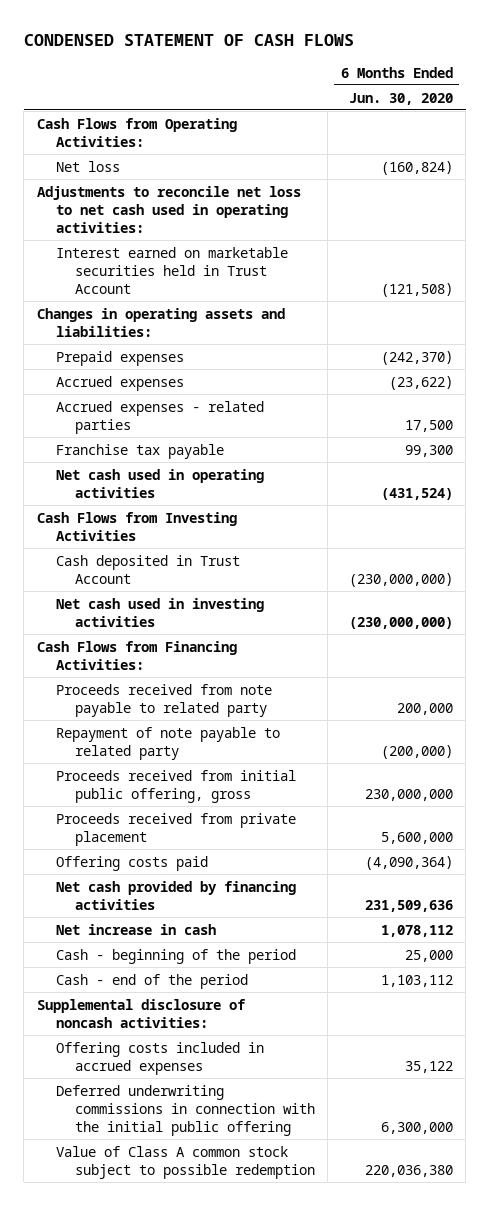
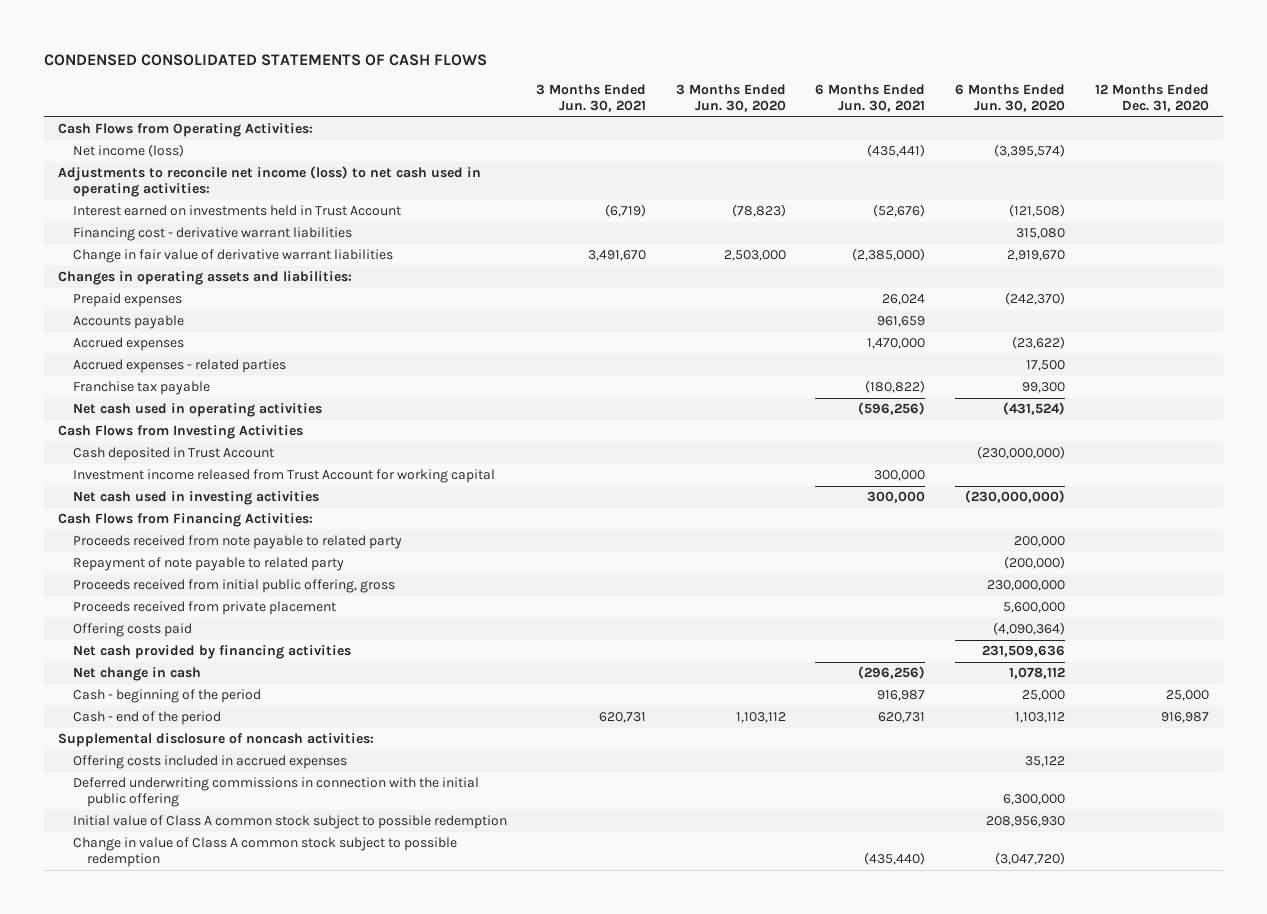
[23,33,354,46] CONDENSED STATEMENT OF CASH FLOWS -> [43,54,487,67] CONDENSED CONSOLIDATED STATEMENTS OF CASH FLOWS
none -> [536,84,647,113] 3 Months Ended Jun. 30, 2021
none -> [675,84,786,113] 3 Months Ended Jun. 30, 2020
none -> [815,84,926,113] 6 Months Ended Jun. 30, 2021
none -> [1094,84,1209,113] 12 Months Ended Dec. 31, 2020
[55,160,120,172] Net loss -> [72,144,184,158] Net income (loss)
[380,160,453,175] (160,824) -> [993,144,1065,158] (3,395,574)
[37,185,302,233] Adjustments to reconcile net loss to net cash used in operating activities: -> [58,166,482,198] Adjustments to reconcile net income (loss) to net cash used in operating activities:
[55,246,288,294] Interest earned on marketable securities held in Trust Account -> [72,205,401,217] Interest earned on investments held in Trust Account
none -> [72,227,352,242] Financing cost - derivative warrant liabilities
none -> [72,249,393,264] Change in fair value of derivative warrant liabilities
none -> [72,315,184,330] Accounts payable
none -> [72,469,495,484] Investment income released from Trust Account for working capital
[55,923,216,935] Net increase in cash -> [72,667,201,682] Net change in cash
[55,1145,315,1179] Value of Class A common stock subject to possible redemption -> [72,815,507,830] Initial value of Class A common stock subject to possible redemption
[364,1164,453,1177] 220,036,380 -> [985,816,1065,828] 208,956,930
none -> [72,837,457,868] Change in value of Class A common stock subject to possible redemption

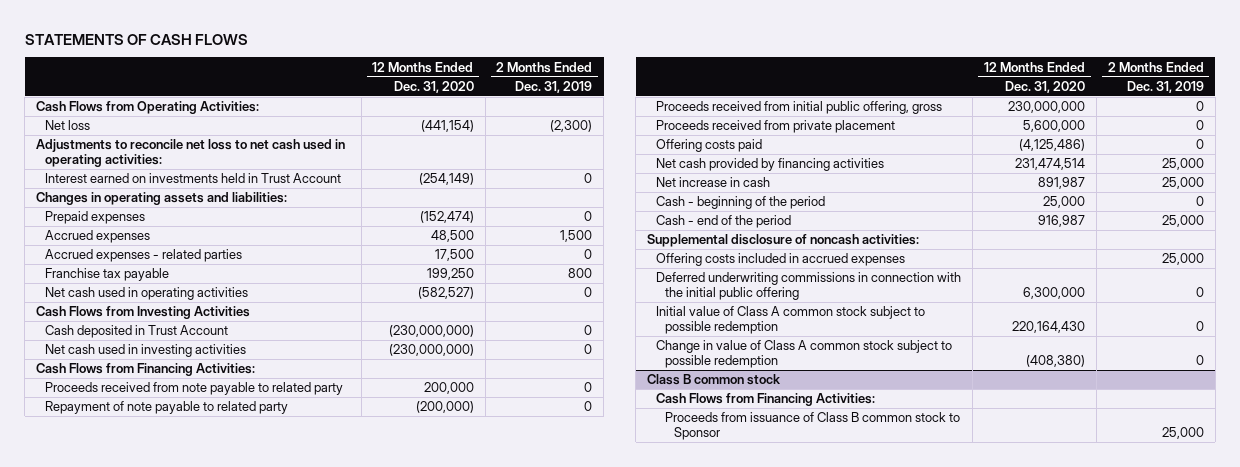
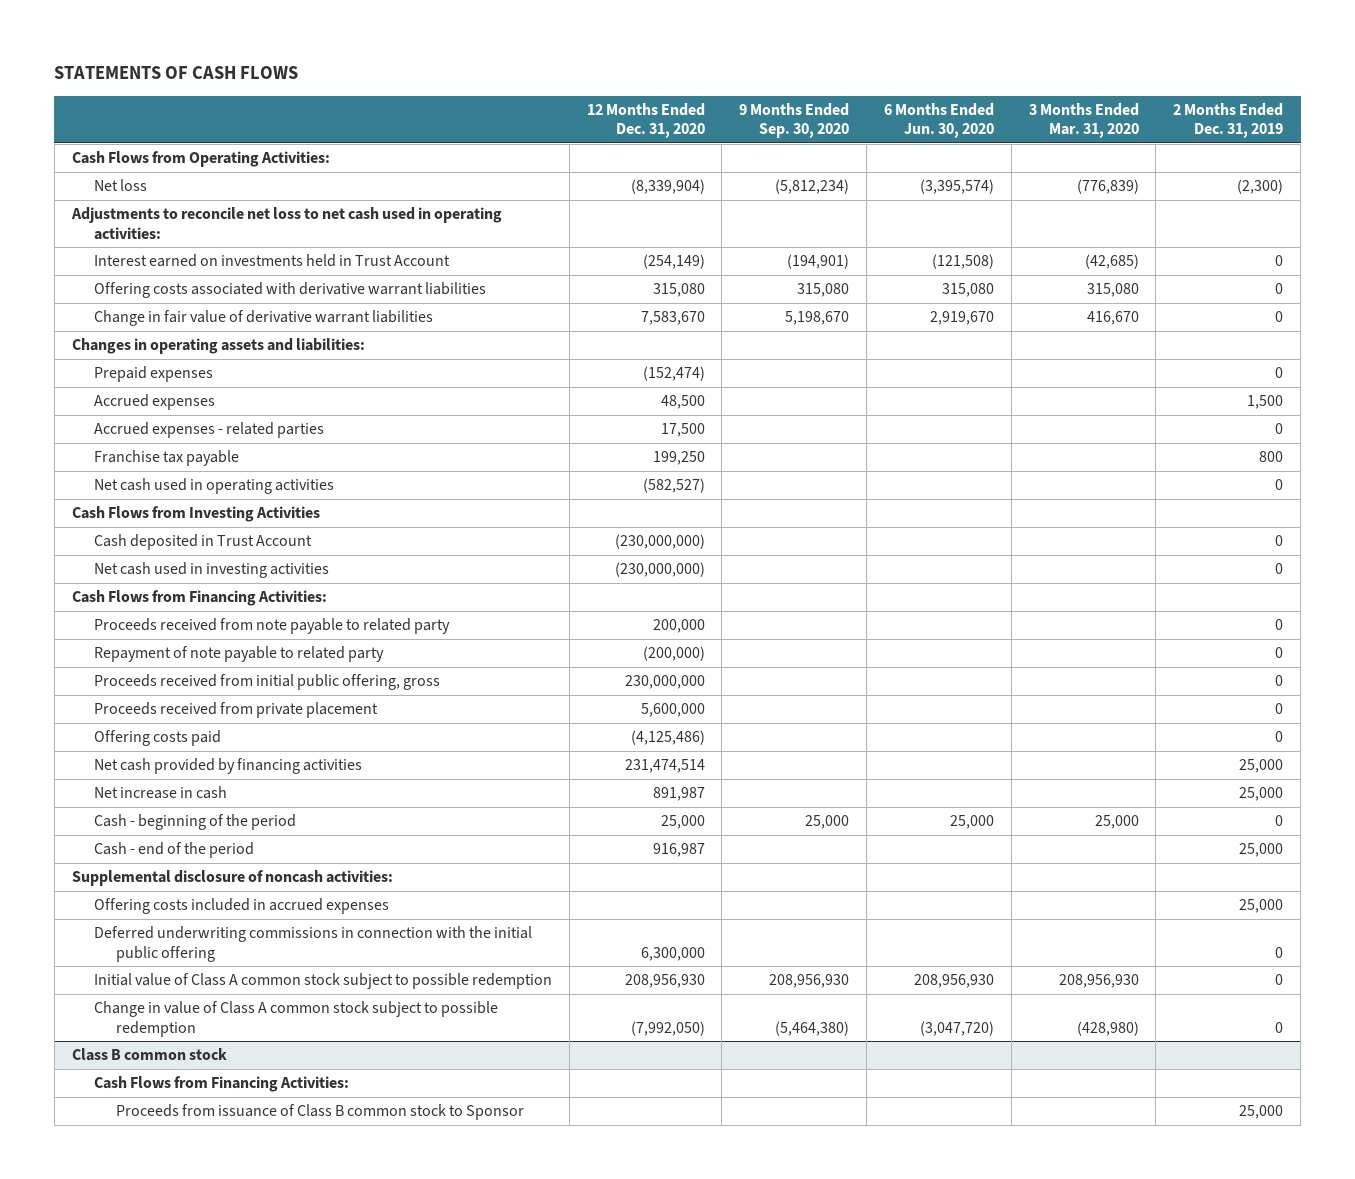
none -> [739,103,850,139] 9 Months Ended Sep. 30, 2020
none -> [883,103,994,139] 6 Months Ended Jun. 30, 2020
none -> [1028,103,1139,139] 3 Months Ended Mar. 31, 2020
[420,120,474,133] (441,154) -> [630,179,705,195] (8,339,904)
none -> [93,282,486,299] Offering costs associated with derivative warrant liabilities
none -> [93,310,433,327] Change in fair value of derivative warrant liabilities
[1012,321,1086,334] 220,164,430 -> [624,974,705,989] 208,956,930
[1026,355,1086,368] (408,380) -> [630,1020,705,1036] (7,992,050)

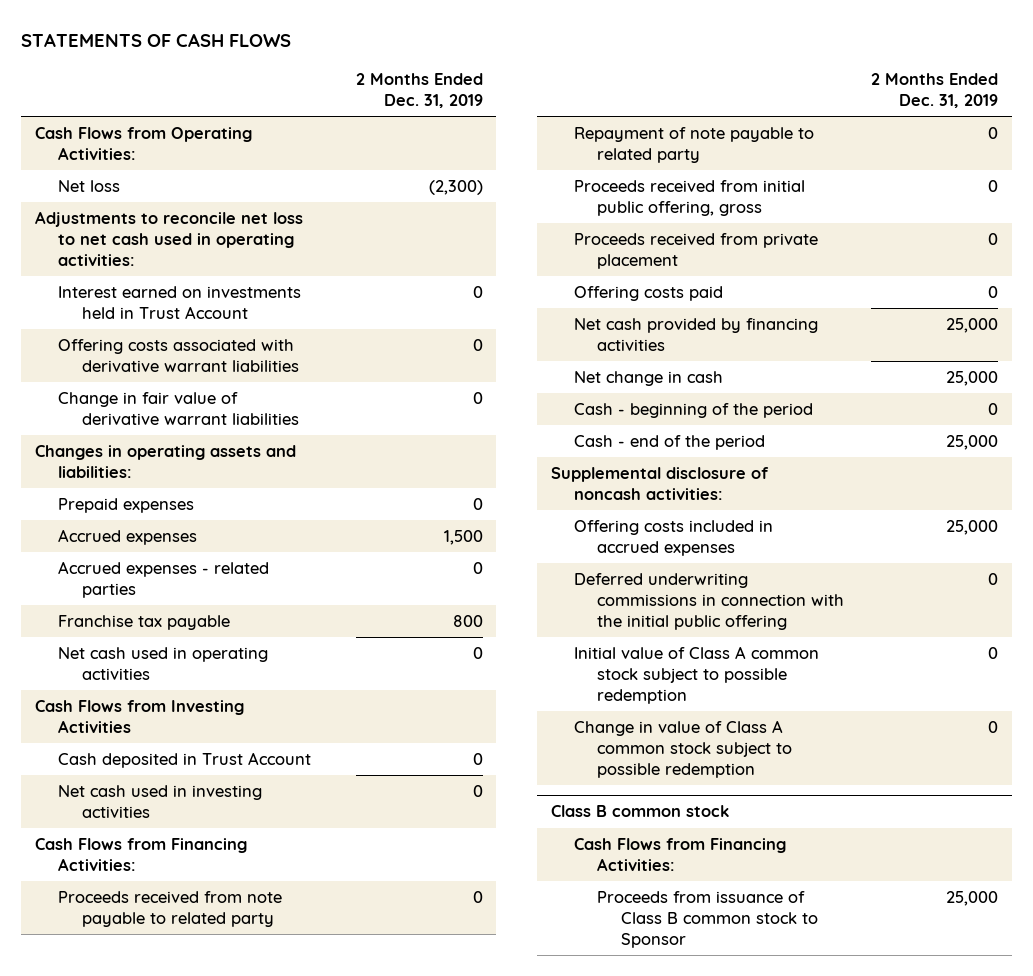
[586,103,705,139] 12 Months Ended Dec. 31, 2020 -> none
[739,103,850,139] 9 Months Ended Sep. 30, 2020 -> none
[883,103,994,139] 6 Months Ended Jun. 30, 2020 -> none
[1028,103,1139,139] 3 Months Ended Mar. 31, 2020 -> none
[93,786,227,800] Net increase in cash -> [573,371,723,387] Net change in cash

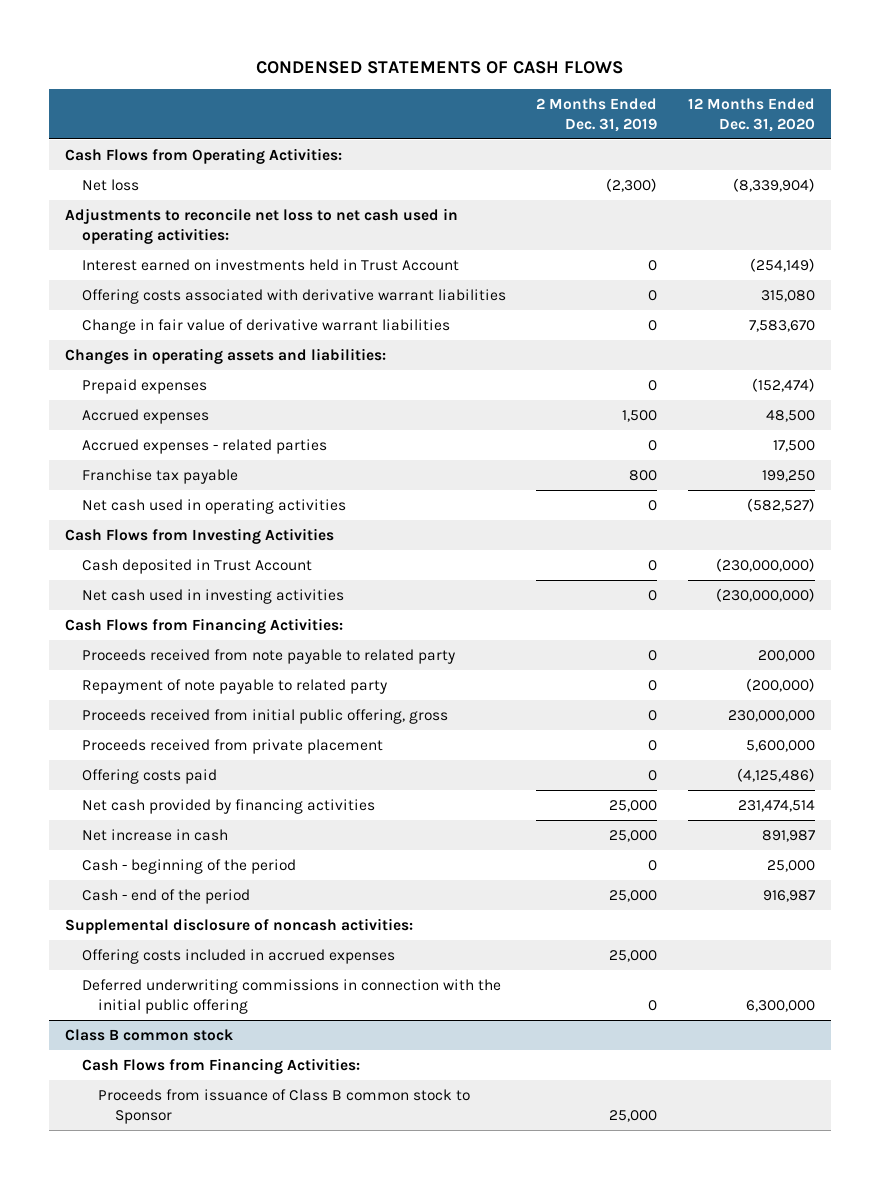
[21,32,292,47] STATEMENTS OF CASH FLOWS -> [255,61,623,75] CONDENSED STATEMENTS OF CASH FLOWS
none -> [688,97,816,132] 12 Months Ended Dec. 31, 2020
[573,371,723,387] Net change in cash -> [81,828,228,841] Net increase in cash
[573,646,819,704] Initial value of Class A common stock subject to possible redemption -> none
[573,720,793,778] Change in value of Class A common stock subject to possible redemption -> none

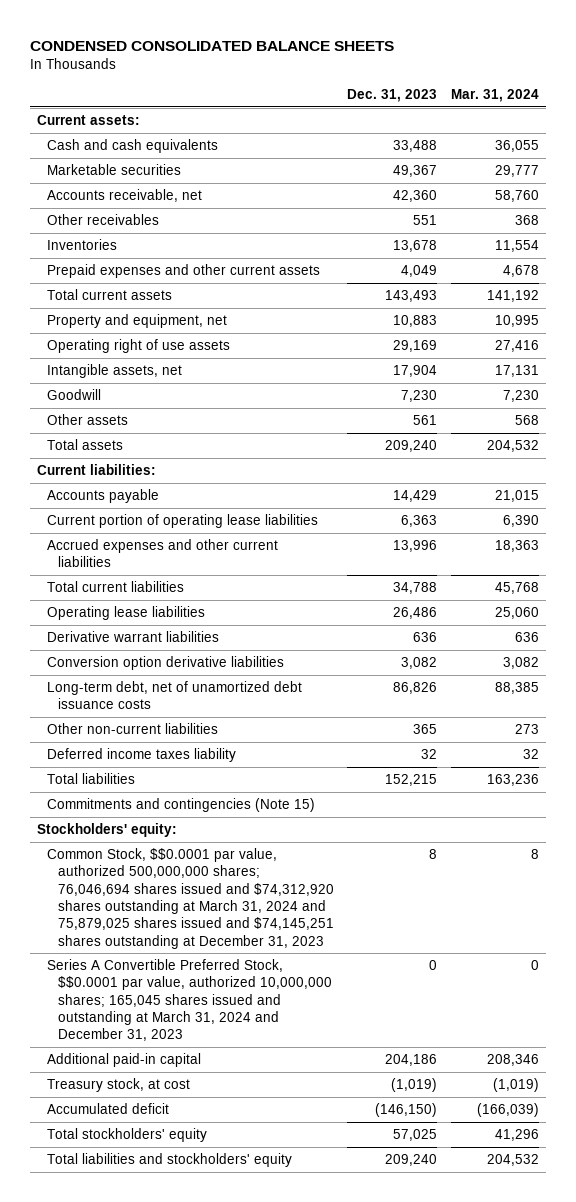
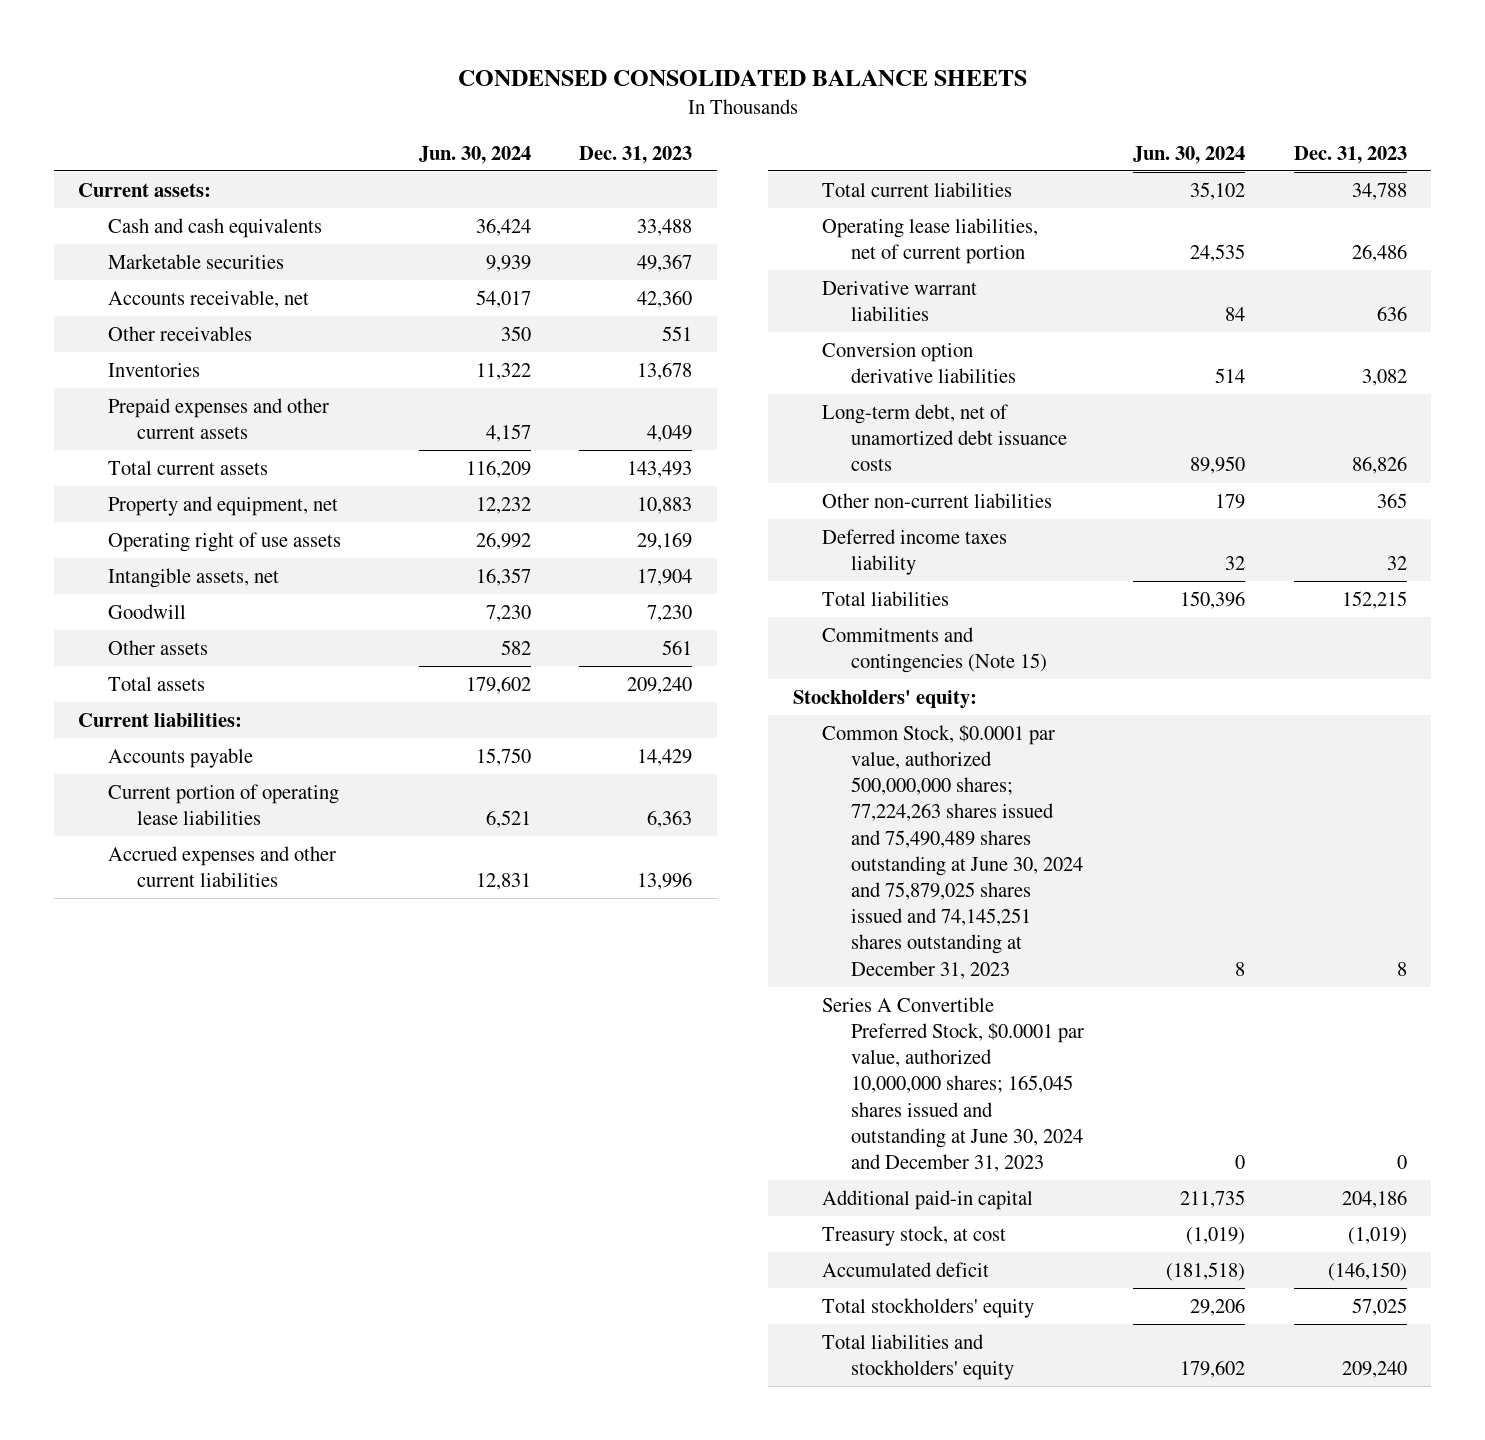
[451,89,540,103] Mar. 31, 2024 -> none
none -> [418,145,531,164] Jun. 30, 2024
[47,606,206,621] Operating lease liabilities -> [822,217,1039,265] Operating lease liabilities, net of current portion
[47,848,334,949] Common Stock, $$0.0001 par value, authorized 500,000,000 shares; 76,046,694 shares issued and $74,312,920 shares outstanding at March 31, 2024 and 75,879,025 shares issued and $74,145,251 shares outstanding at December 31, 2023 -> [822,724,1084,979] Common Stock, $0.0001 par value, authorized 500,000,000 shares; 77,224,263 shares issued and 75,490,489 shares outstanding at June 30, 2024 and 75,879,025 shares issued and 74,145,251 shares outstanding at December 31, 2023
[47,959,332,1042] Series A Convertible Preferred Stock, $$0.0001 par value, authorized 10,000,000 shares; 165,045 shares issued and outstanding at March 31, 2024 and December 31, 2023 -> [822,996,1085,1173] Series A Convertible Preferred Stock, $0.0001 par value, authorized 10,000,000 shares; 165,045 shares issued and outstanding at June 30, 2024 and December 31, 2023

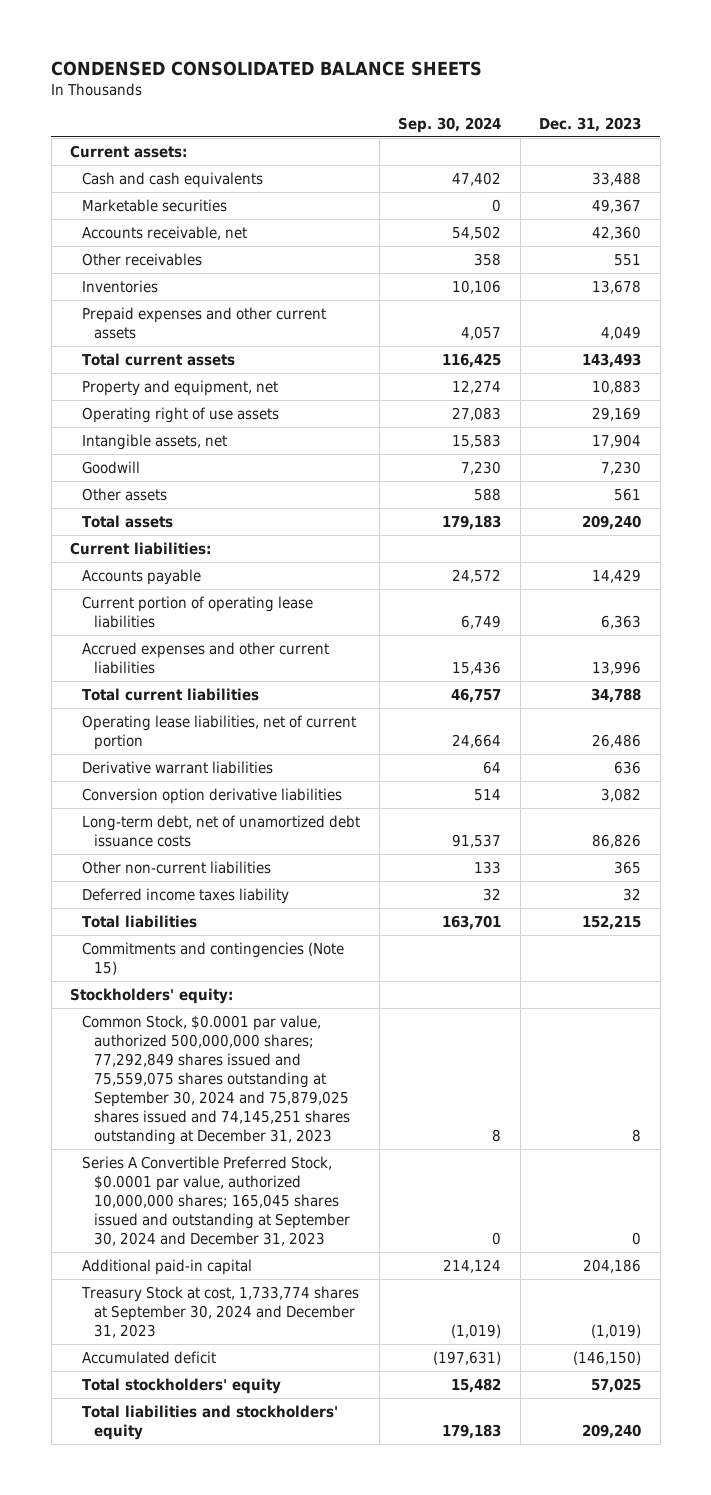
[418,145,531,164] Jun. 30, 2024 -> none
none -> [398,117,502,134] Sep. 30, 2024
[822,724,1084,979] Common Stock, $0.0001 par value, authorized 500,000,000 shares; 77,224,263 shares issued and 75,490,489 shares outstanding at June 30, 2024 and 75,879,025 shares issued and 74,145,251 shares outstanding at December 31, 2023 -> [82,1014,351,1145] Common Stock, $0.0001 par value, authorized 500,000,000 shares; 77,292,849 shares issued and 75,559,075 shares outstanding at September 30, 2024 and 75,879,025 shares issued and 74,145,251 shares outstanding at December 31, 2023
[822,996,1085,1173] Series A Convertible Preferred Stock, $0.0001 par value, authorized 10,000,000 shares; 165,045 shares issued and outstanding at June 30, 2024 and December 31, 2023 -> [82,1155,351,1246] Series A Convertible Preferred Stock, $0.0001 par value, authorized 10,000,000 shares; 165,045 shares issued and outstanding at September 30, 2024 and December 31, 2023
[822,1225,1007,1246] Treasury stock, at cost -> [81,1285,360,1338] Treasury Stock at cost, 1,733,774 shares at September 30, 2024 and December 31, 2023

